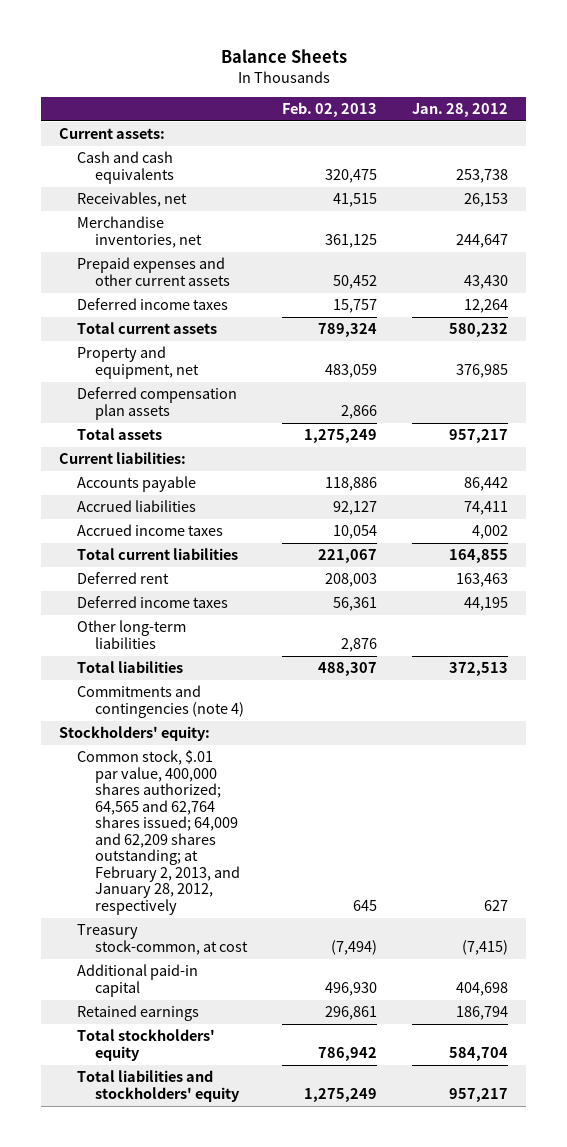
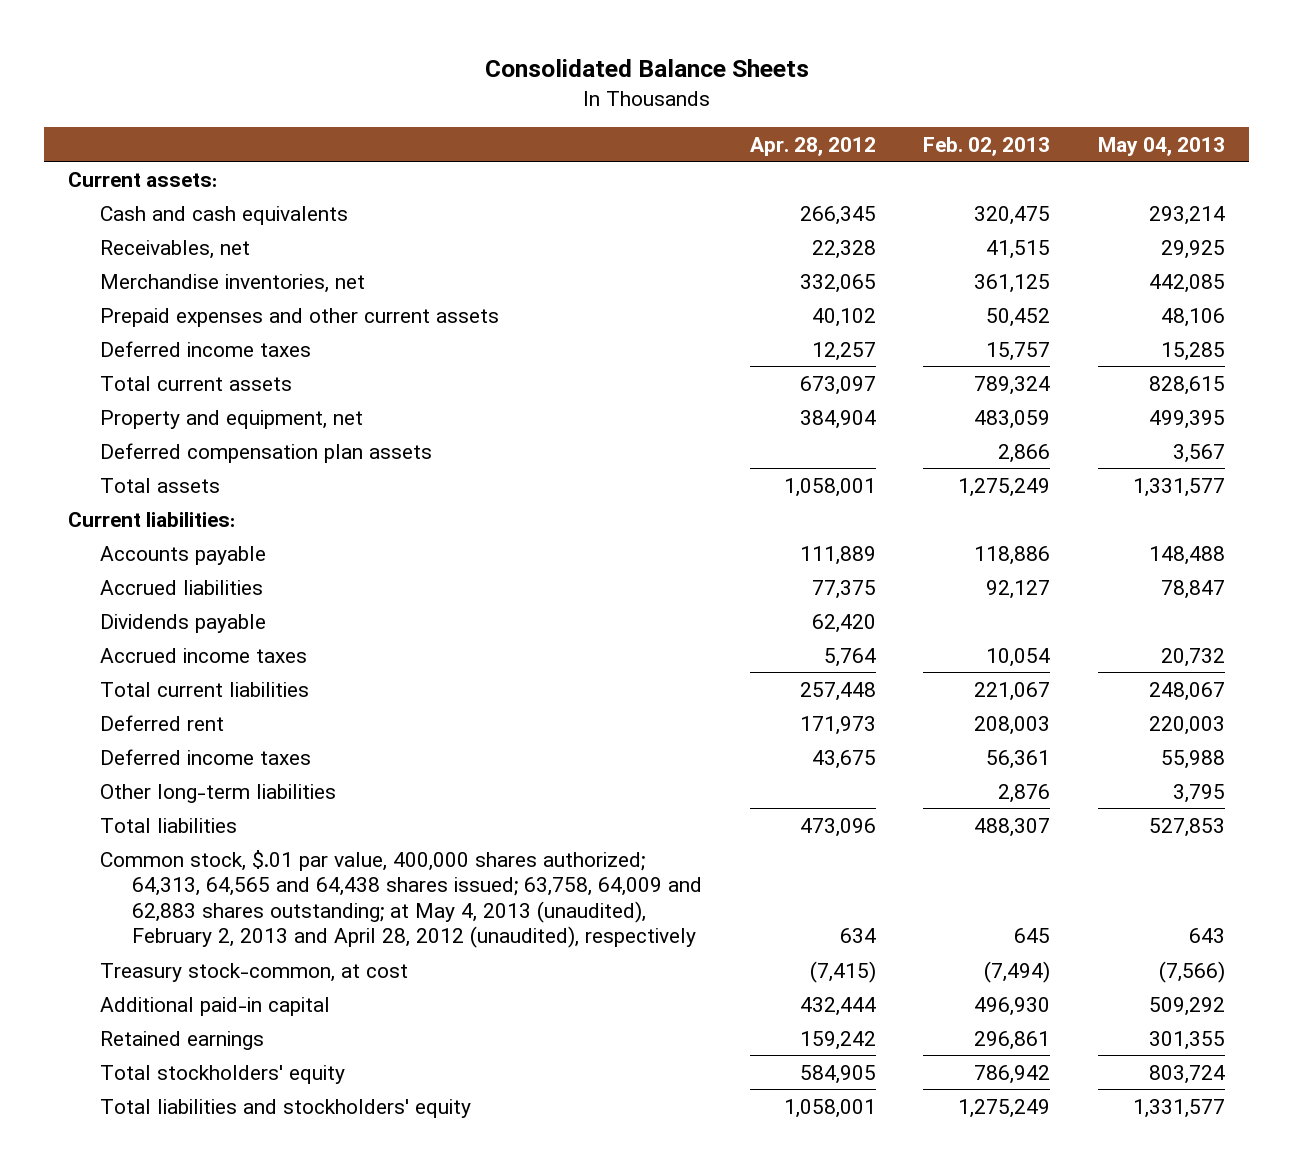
[220,49,347,64] Balance Sheets -> [484,59,809,78] Consolidated Balance Sheets
[412,103,509,118] Jan. 28, 2012 -> none
none -> [749,136,876,156] Apr. 28, 2012
none -> [1097,136,1225,156] May 04, 2013
none -> [100,613,267,633] Dividends payable
[76,685,244,718] Commitments and contingencies (note 4) -> none
[58,726,210,742] Stockholders' equity: -> none
[76,750,240,915] Common stock, $.01 par value, 400,000 shares authorized; 64,565 and 62,764 shares issued; 64,009 and 62,209 shares outstanding; at February 2, 2013, and January 28, 2012, respectively -> [100,849,703,948] Common stock, $.01 par value, 400,000 shares authorized; 64,313, 64,565 and 64,438 shares issued; 63,758, 64,009 and 62,883 shares outstanding; at May 4, 2013 (unaudited), February 2, 2013 and April 28, 2012 (unaudited), respectively

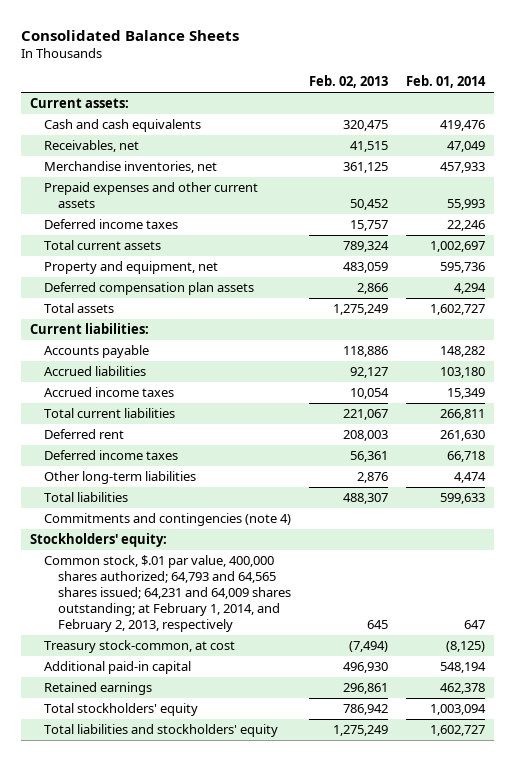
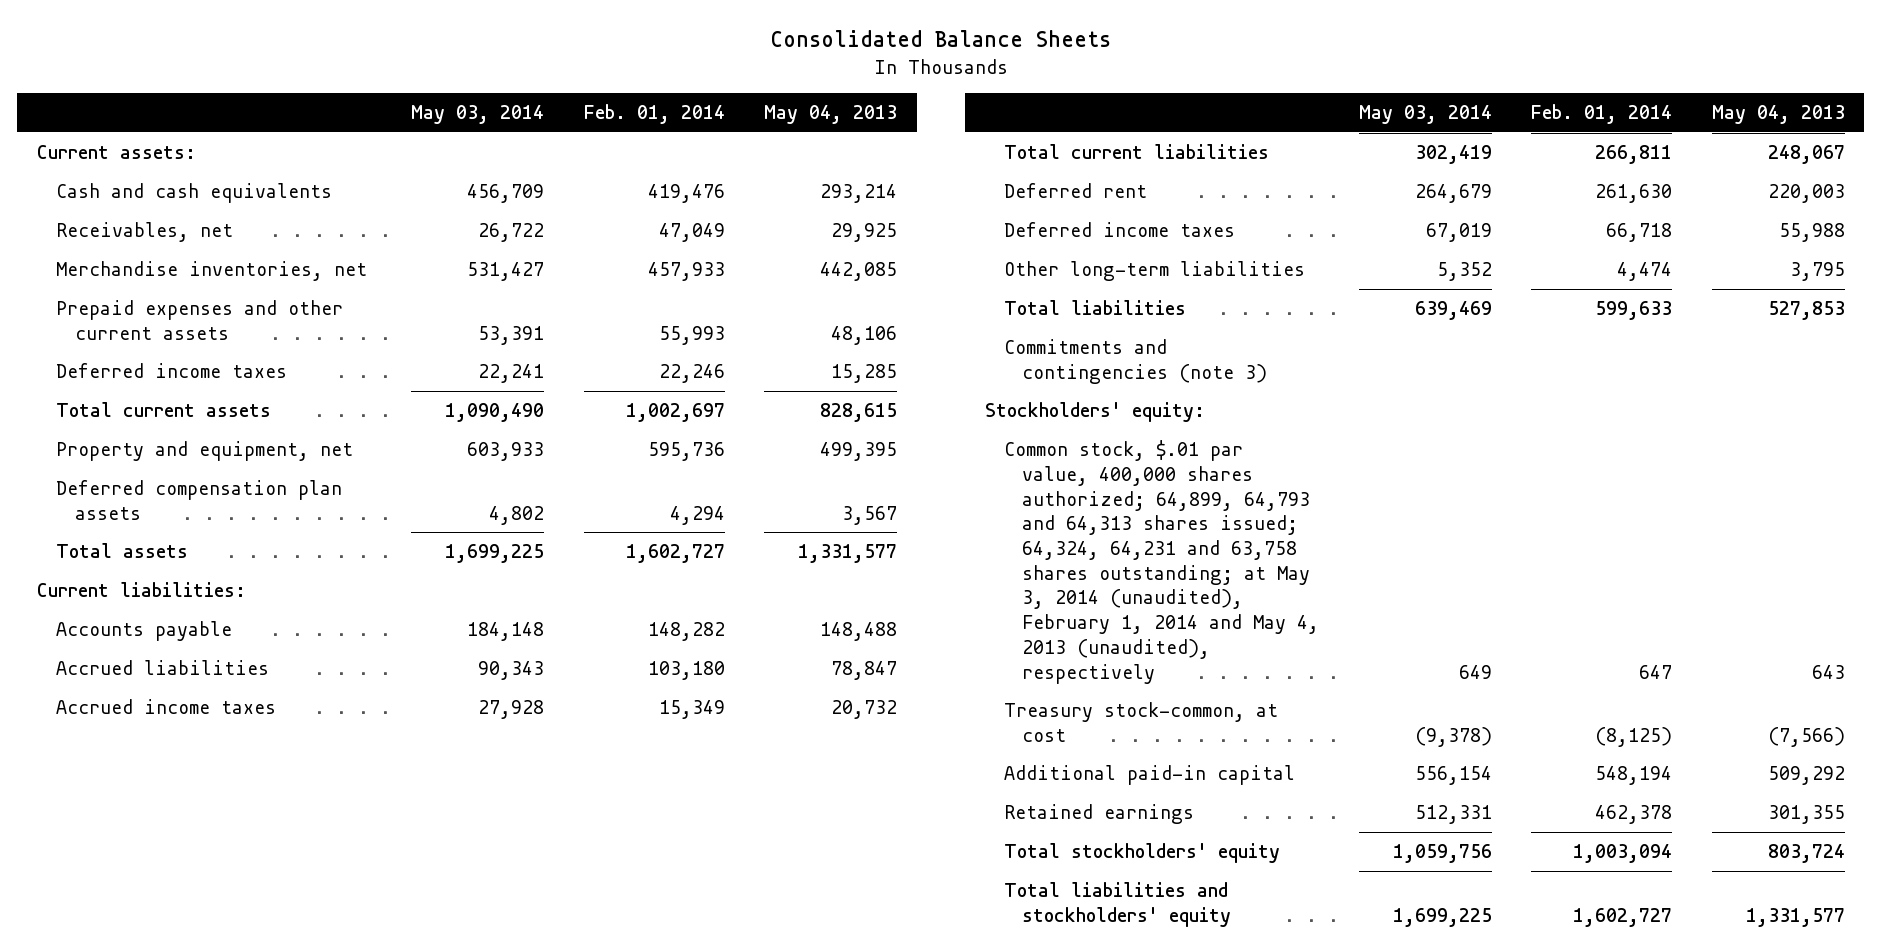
[309,75,389,89] Feb. 02, 2013 -> none
none -> [411,104,545,124] May 03, 2014
none -> [764,104,898,124] May 04, 2013
[43,513,291,527] Commitments and contingencies (note 4) -> [1003,339,1268,384] Commitments and contingencies (note 3)
[43,555,291,633] Common stock, $.01 par value, 400,000 shares authorized; 64,793 and 64,565 shares issued; 64,231 and 64,009 shares outstanding; at February 1, 2014, and February 2, 2013, respectively -> [1003,440,1320,684] Common stock, $.01 par value, 400,000 shares authorized; 64,899, 64,793 and 64,313 shares issued; 64,324, 64,231 and 63,758 shares outstanding; at May 3, 2014 (unaudited), February 1, 2014 and May 4, 2013 (unaudited), respectively

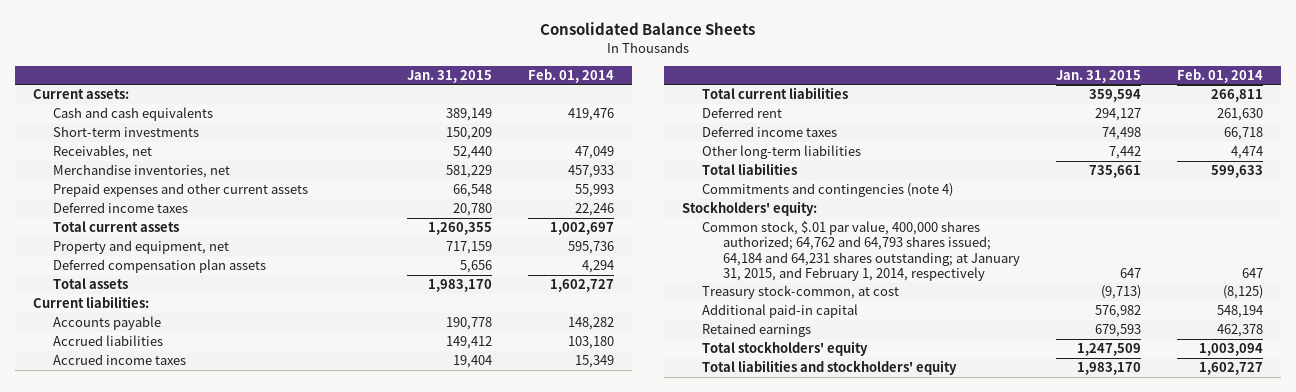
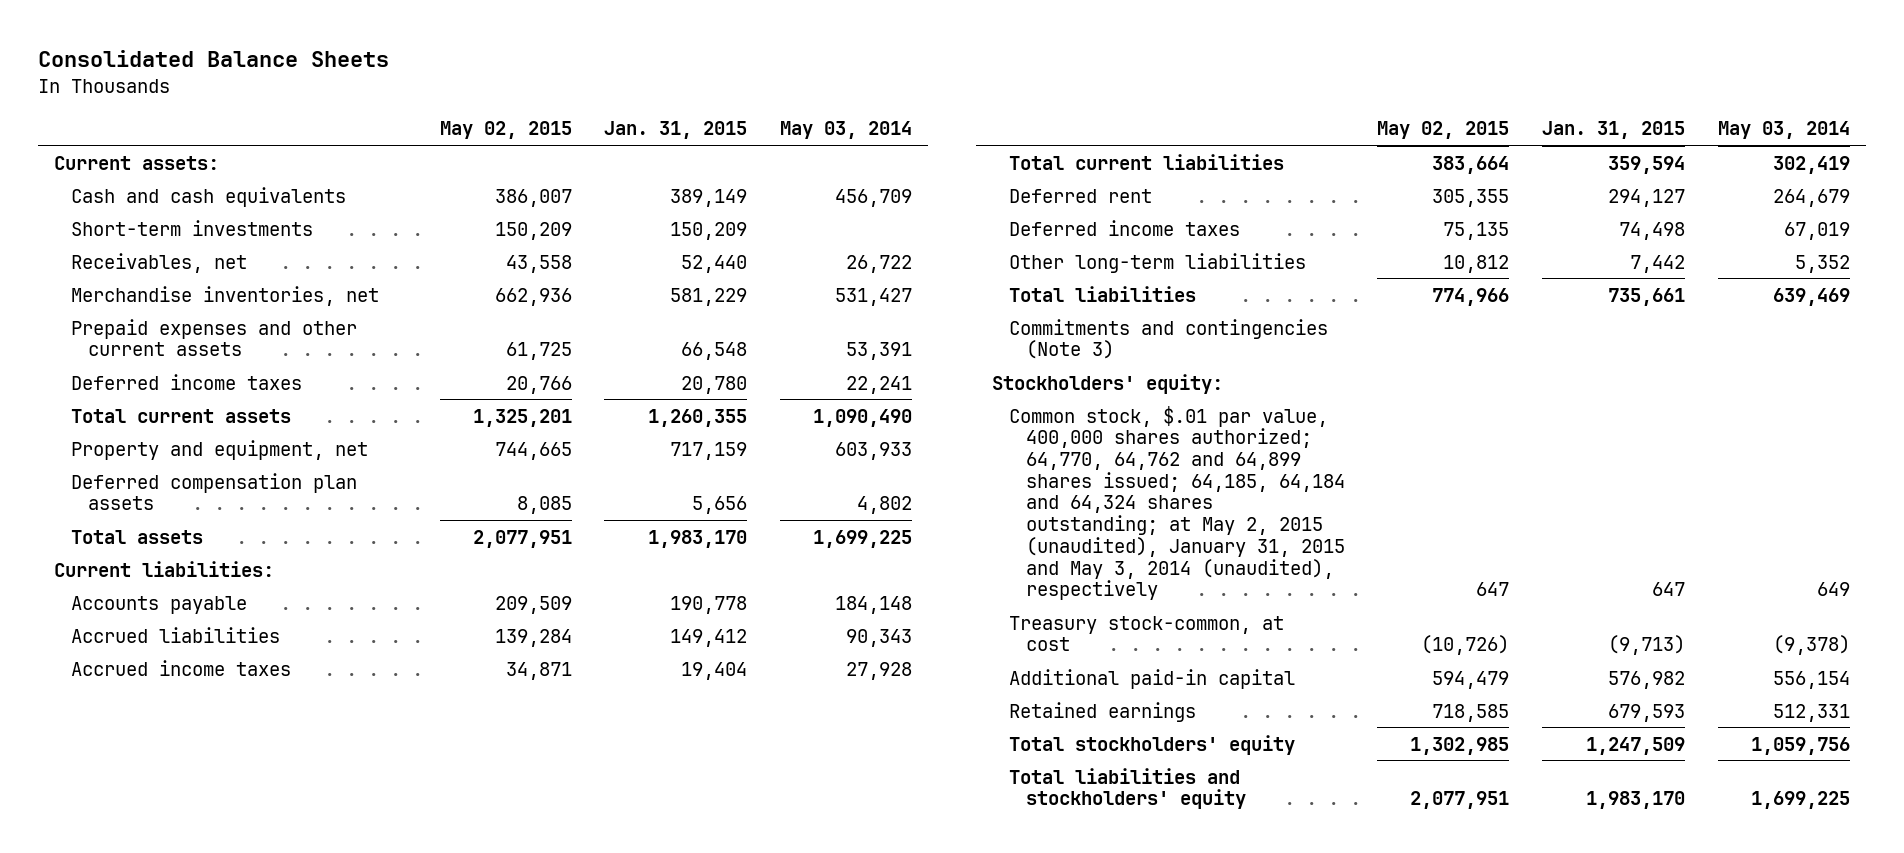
[527,68,614,83] Feb. 01, 2014 -> none
none -> [439,121,572,140] May 02, 2015
none -> [780,121,913,140] May 03, 2014
[702,183,954,198] Commitments and contingencies (note 4) -> [1008,318,1328,360] Commitments and contingencies (Note 3)
[702,221,1020,281] Common stock, $.01 par value, 400,000 shares authorized; 64,762 and 64,793 shares issued; 64,184 and 64,231 shares outstanding; at January 31, 2015, and February 1, 2014, respectively -> [1008,405,1345,601] Common stock, $.01 par value, 400,000 shares authorized; 64,770, 64,762 and 64,899 shares issued; 64,185, 64,184 and 64,324 shares outstanding; at May 2, 2015 (unaudited), January 31, 2015 and May 3, 2014 (unaudited), respectively

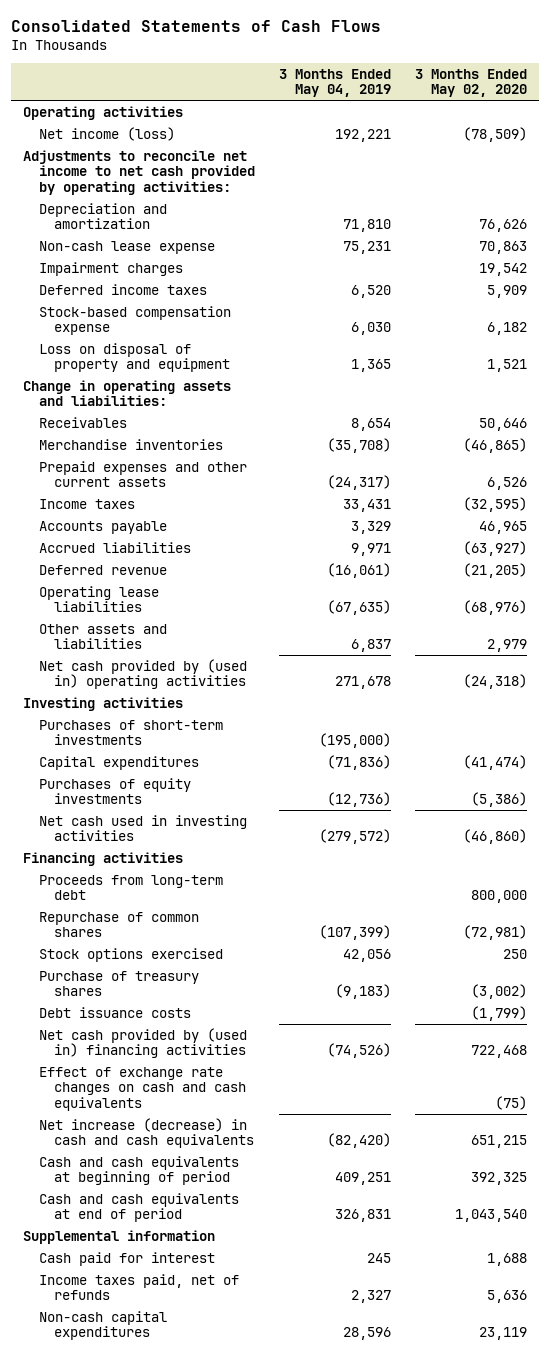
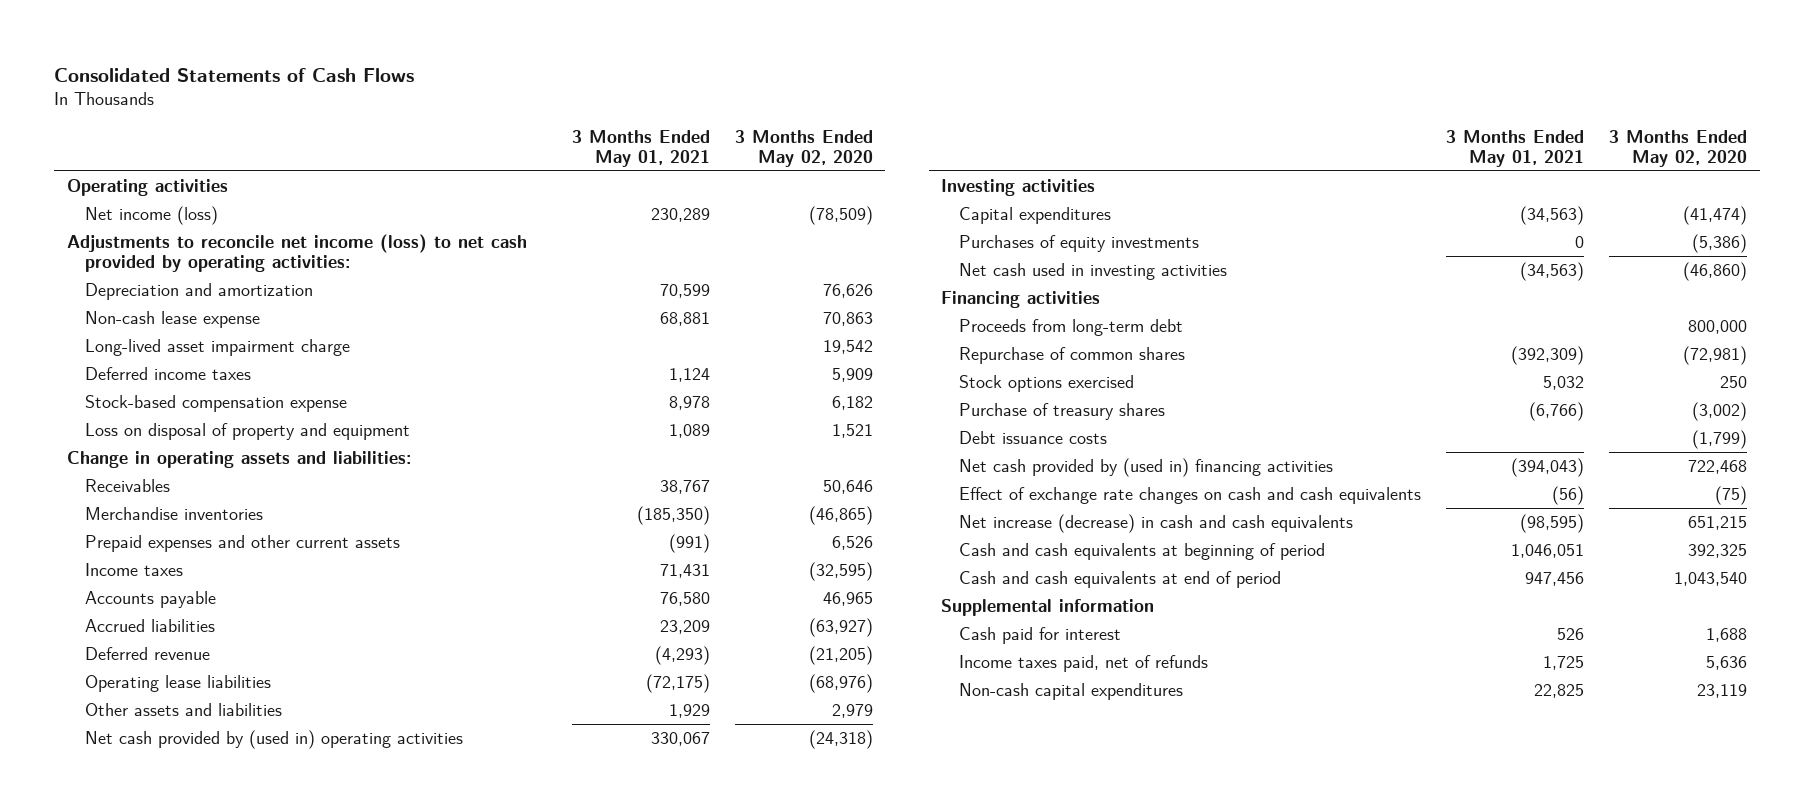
[278,68,391,98] 3 Months Ended May 04, 2019 -> none
none -> [571,129,710,167] 3 Months Ended May 01, 2021
[23,149,255,196] Adjustments to reconcile net income to net cash provided by operating activities: -> [66,234,527,273] Adjustments to reconcile net income (loss) to net cash provided by operating activities:
[38,261,183,276] Impairment charges -> [84,339,350,357] Long-lived asset impairment charge
[38,719,223,746] Purchases of short-term investments -> none

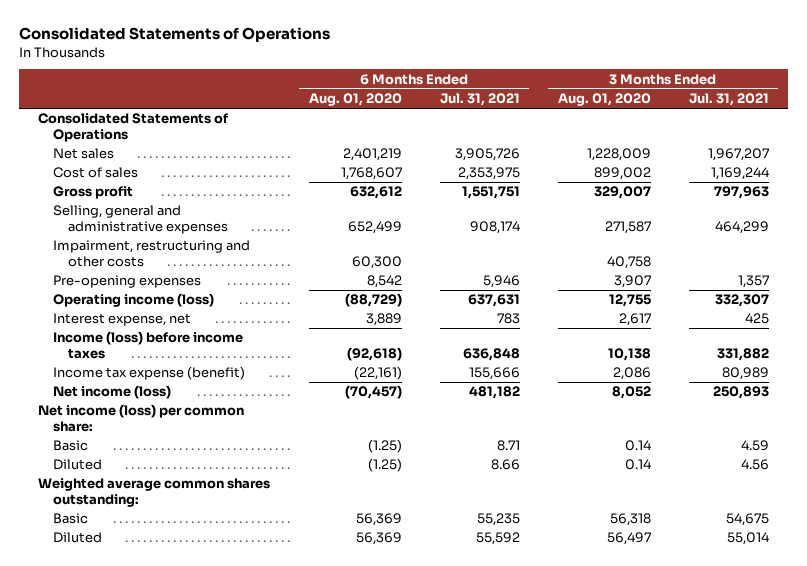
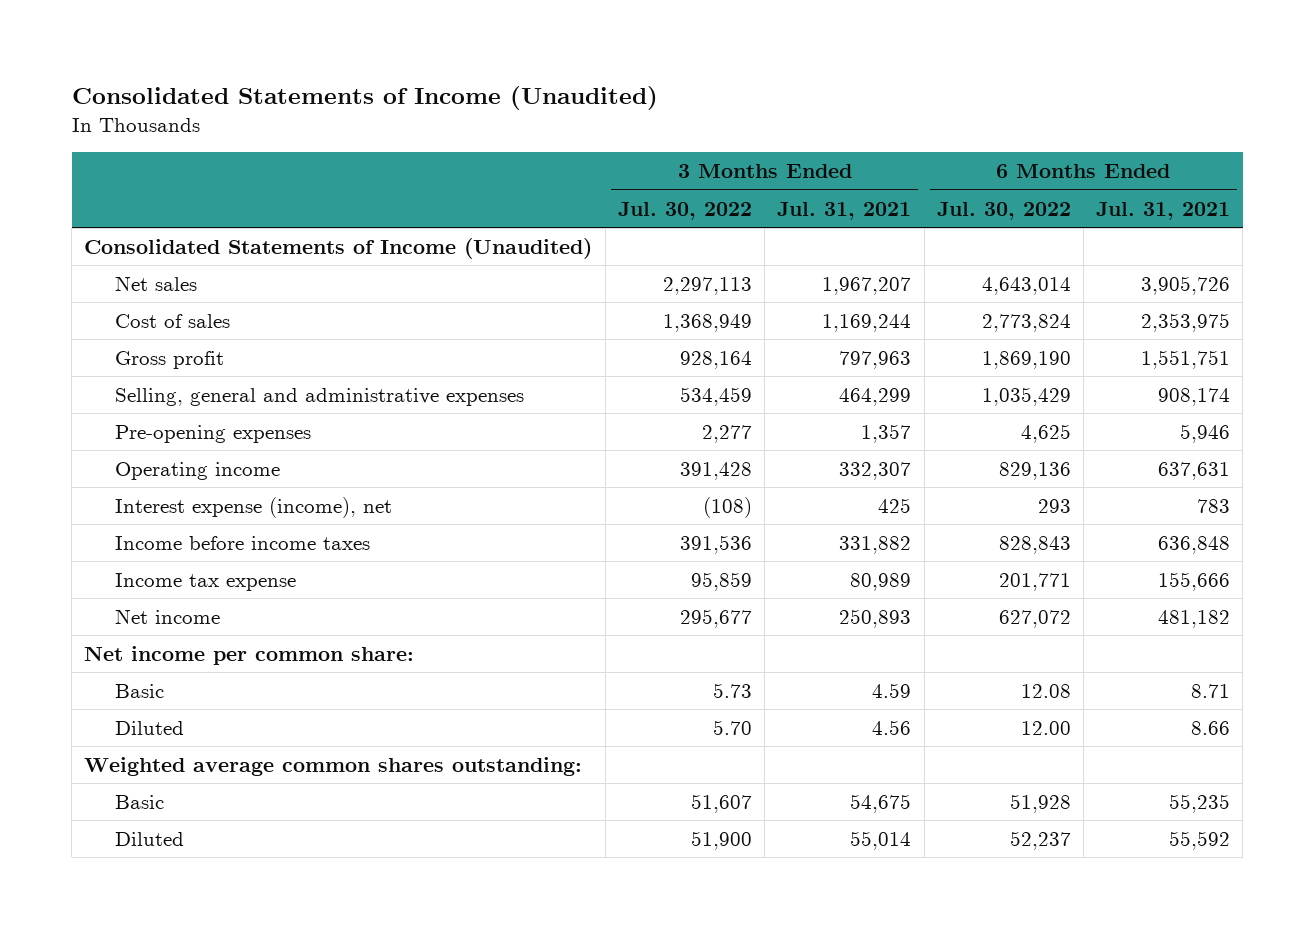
[19,27,331,43] Consolidated Statements of Operations -> [71,85,658,110] Consolidated Statements of Income (Unaudited)
[308,93,402,107] Aug. 01, 2020 -> none
[557,93,651,107] Aug. 01, 2020 -> none
none -> [617,201,752,220] Jul. 30, 2022
none -> [936,201,1071,220] Jul. 30, 2022
[38,113,229,143] Consolidated Statements of Operations -> [84,237,593,259] Consolidated Statements of Income (Unaudited)
[53,240,251,268] Impairment, restructuring and other costs -> none
[53,293,215,308] Operating income (loss) -> [115,461,281,480] Operating income
[53,313,192,327] Interest expense, net -> [115,496,393,518] Interest expense (income), net
[53,331,244,360] Income (loss) before income taxes -> [115,535,371,550] Income before income taxes
[53,366,246,381] Income tax expense (benefit) -> [115,572,297,591] Income tax expense
[53,385,172,400] Net income (loss) -> [115,608,221,624] Net income
[38,404,245,433] Net income (loss) per common share: -> [84,645,415,665] Net income per common share:

